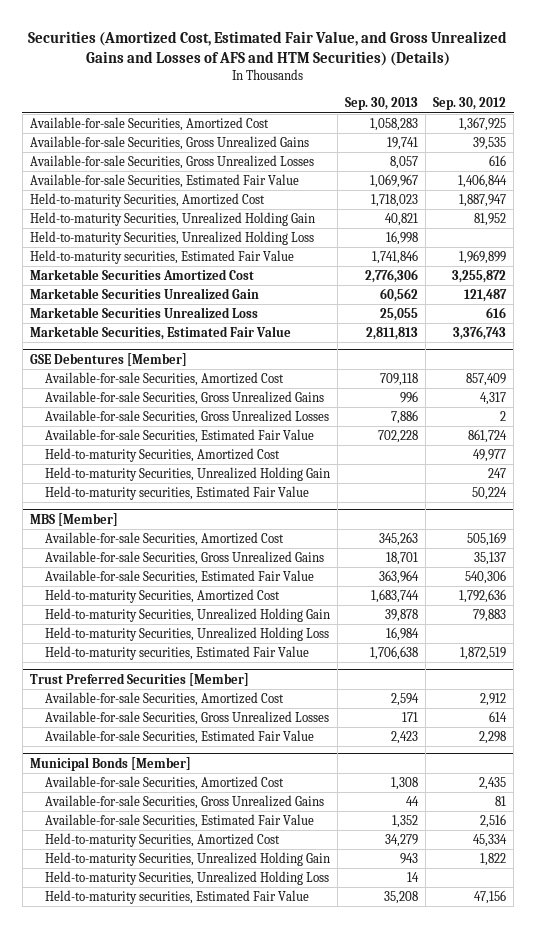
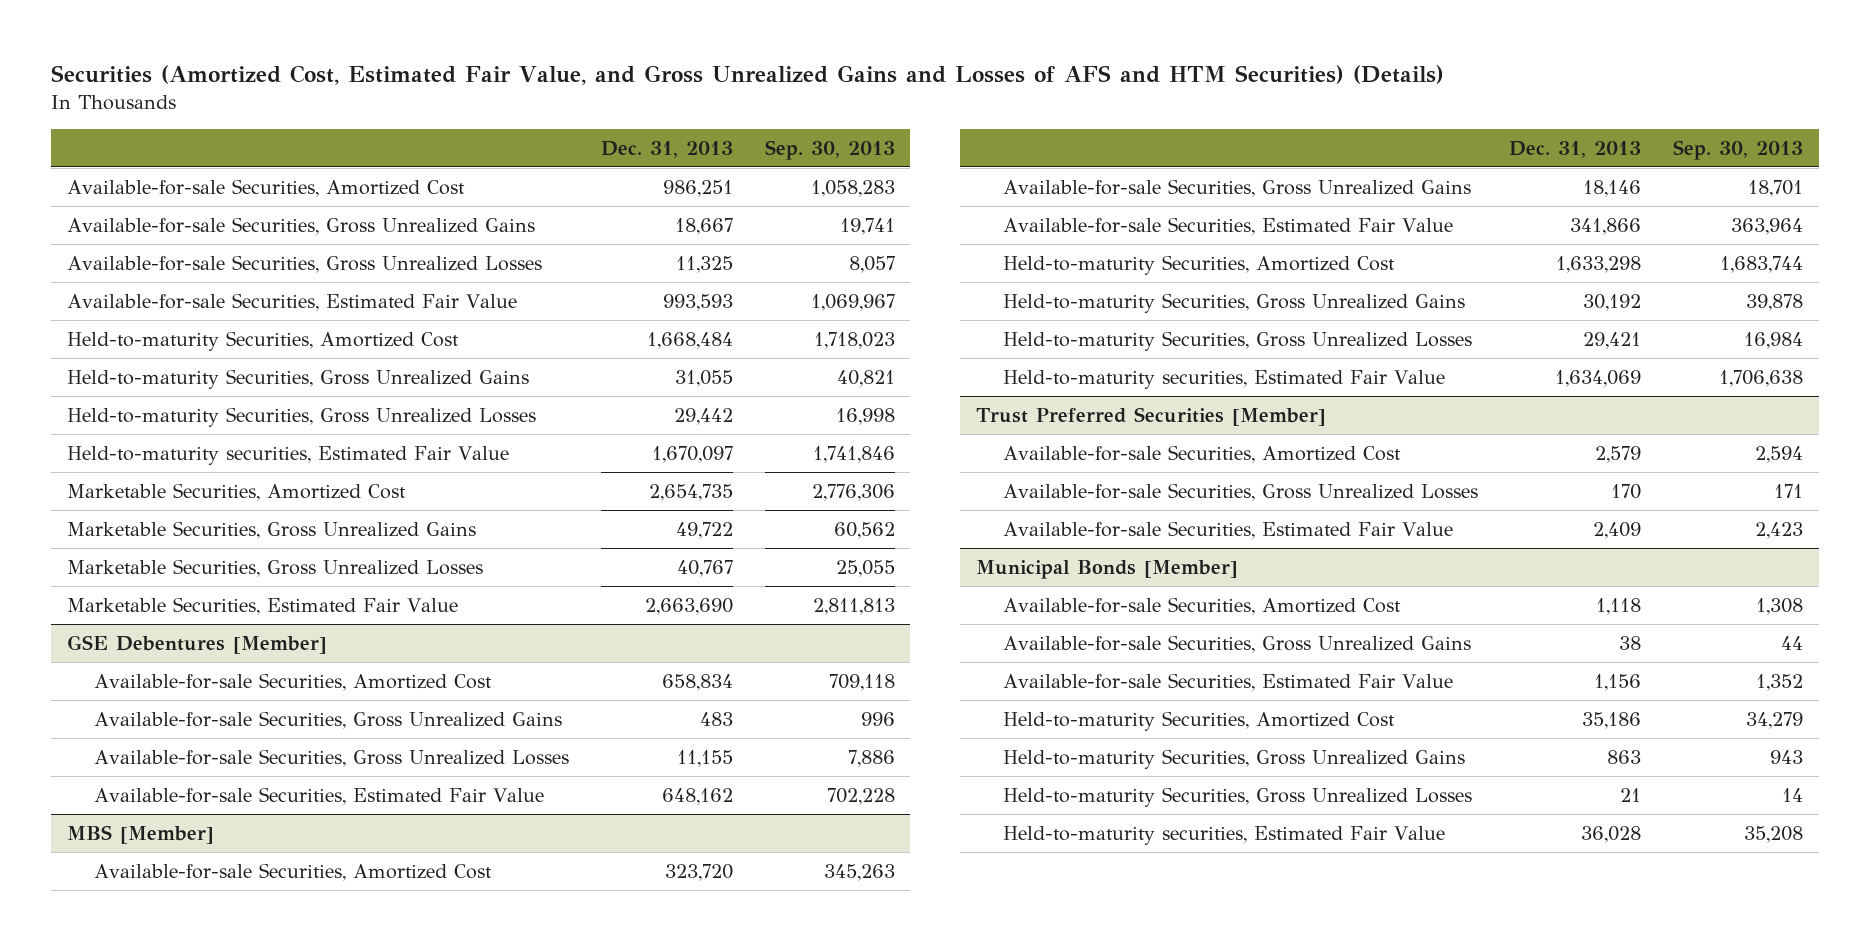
[433,97,507,111] Sep. 30, 2012 -> none
none -> [600,140,733,158] Dec. 31, 2013
[29,212,315,227] Held-to-maturity Securities, Unrealized Holding Gain -> [67,368,530,389] Held-to-maturity Securities, Gross Unrealized Gains
[29,231,314,246] Held-to-maturity Securities, Unrealized Holding Loss -> [67,406,537,427] Held-to-maturity Securities, Gross Unrealized Losses
[29,269,254,281] Marketable Securities Amortized Cost -> [67,482,407,501] Marketable Securities, Amortized Cost
[29,288,259,300] Marketable Securities Unrealized Gain -> [67,520,477,539] Marketable Securities, Gross Unrealized Gains
[29,307,258,319] Marketable Securities Unrealized Loss -> [67,558,484,577] Marketable Securities, Gross Unrealized Losses
[45,448,281,463] Held-to-maturity Securities, Amortized Cost -> none
[45,467,331,482] Held-to-maturity Securities, Unrealized Holding Gain -> none
[45,486,310,501] Held-to-maturity securities, Estimated Fair Value -> none
[45,608,331,623] Held-to-maturity Securities, Unrealized Holding Gain -> [1002,292,1465,313] Held-to-maturity Securities, Gross Unrealized Gains
[45,627,330,642] Held-to-maturity Securities, Unrealized Holding Loss -> [1002,330,1472,351] Held-to-maturity Securities, Gross Unrealized Losses
[45,852,331,867] Held-to-maturity Securities, Unrealized Holding Gain -> [1002,748,1465,769] Held-to-maturity Securities, Gross Unrealized Gains
[45,871,330,886] Held-to-maturity Securities, Unrealized Holding Loss -> [1002,786,1472,807] Held-to-maturity Securities, Gross Unrealized Losses

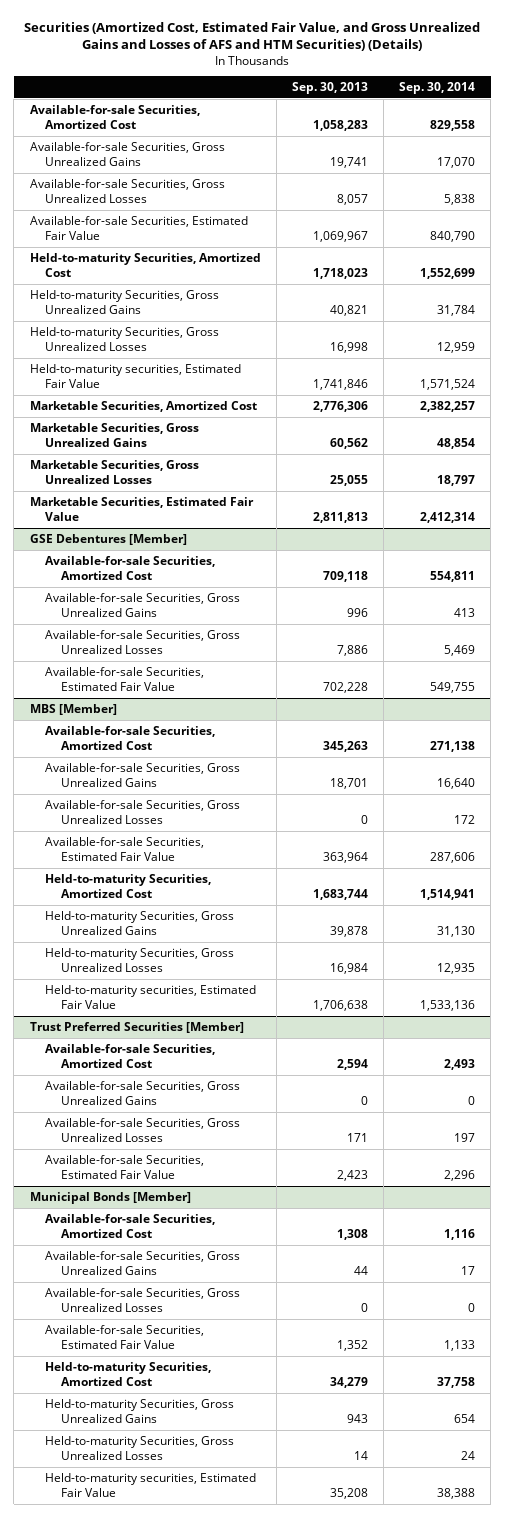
[600,140,733,158] Dec. 31, 2013 -> none
none -> [399,81,476,94] Sep. 30, 2014
none -> [45,799,241,824] Available-for-sale Securities, Gross Unrealized Losses
none -> [45,1080,241,1105] Available-for-sale Securities, Gross Unrealized Gains
none -> [45,1287,241,1312] Available-for-sale Securities, Gross Unrealized Losses

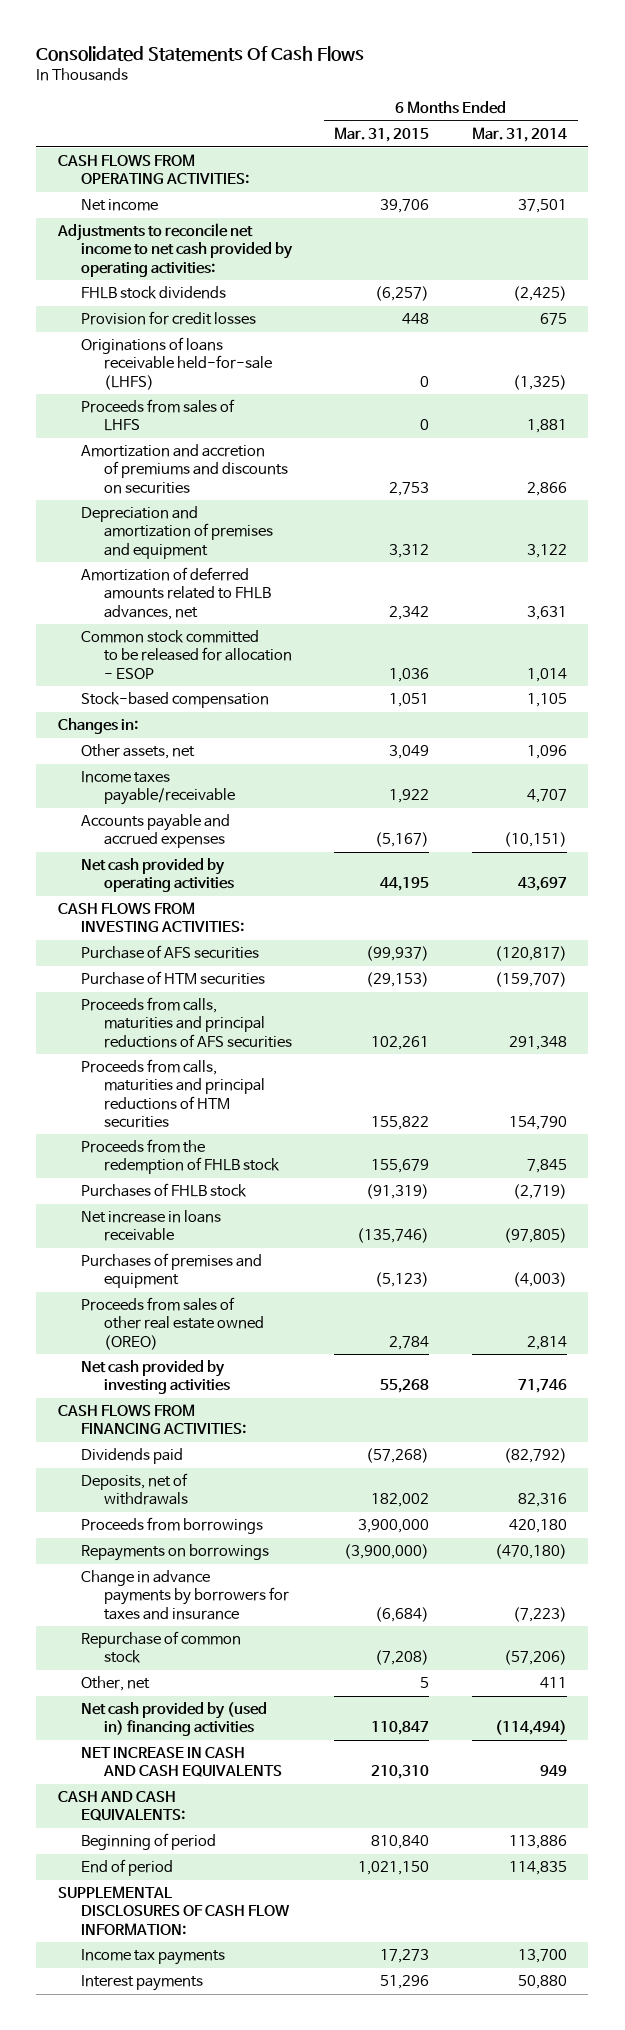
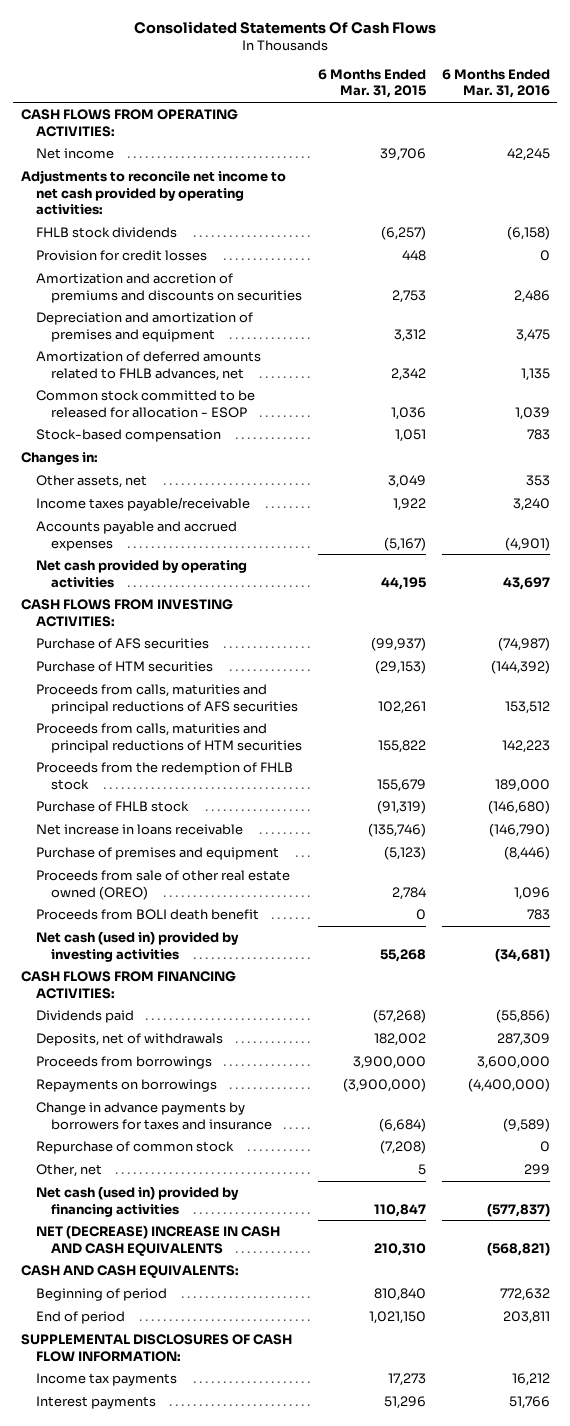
[472,127,568,143] Mar. 31, 2014 -> none
none -> [441,69,550,99] 6 Months Ended Mar. 31, 2016
[80,337,272,390] Originations of loans receivable held-for-sale (LHFS) -> none
[80,399,235,432] Proceeds from sales of LHFS -> none
[80,1183,247,1198] Purchases of FHLB stock -> [35,801,189,813] Purchase of FHLB stock
[80,1253,262,1289] Purchases of premises and equipment -> [35,847,279,861] Purchase of premises and equipment
[80,1297,264,1350] Proceeds from sales of other real estate owned (OREO) -> [35,870,290,900] Proceeds from sale of other real estate owned (OREO)
none -> [35,909,259,921] Proceeds from BOLI death benefit
[80,1360,230,1395] Net cash provided by investing activities -> [35,931,239,962] Net cash (used in) provided by investing activities
[80,1702,267,1737] Net cash provided by (used in) financing activities -> [35,1186,239,1217] Net cash (used in) provided by financing activities
[80,1747,282,1778] NET INCREASE IN CASH AND CASH EQUIVALENTS -> [35,1225,280,1256] NET (DECREASE) INCREASE IN CASH AND CASH EQUIVALENTS

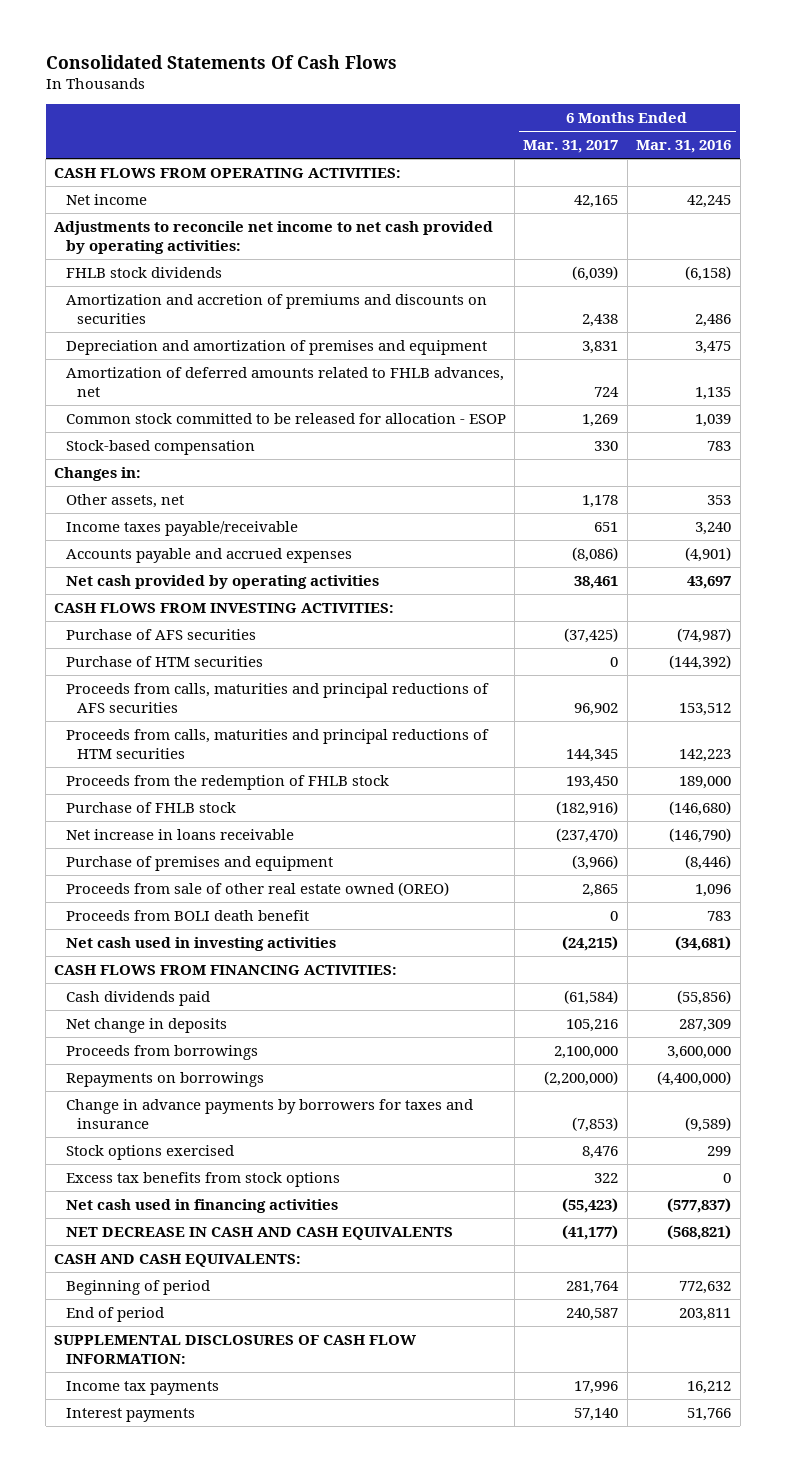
[317,69,426,99] 6 Months Ended Mar. 31, 2015 -> none
none -> [523,140,619,154] Mar. 31, 2017
[35,250,207,262] Provision for credit losses -> none
[35,931,239,962] Net cash (used in) provided by investing activities -> [65,936,336,951] Net cash used in investing activities
[35,1010,134,1024] Dividends paid -> [65,990,210,1006] Cash dividends paid
[35,1033,223,1047] Deposits, net of withdrawals -> [65,1017,227,1033] Net change in deposits
[35,1141,234,1155] Repurchase of common stock -> none
[35,1164,102,1178] Other, net -> [65,1144,234,1160] Stock options exercised
none -> [65,1171,340,1187] Excess tax benefits from stock options
[35,1186,239,1217] Net cash (used in) provided by financing activities -> [65,1198,338,1213] Net cash used in financing activities
[35,1225,280,1256] NET (DECREASE) INCREASE IN CASH AND CASH EQUIVALENTS -> [65,1226,453,1240] NET DECREASE IN CASH AND CASH EQUIVALENTS

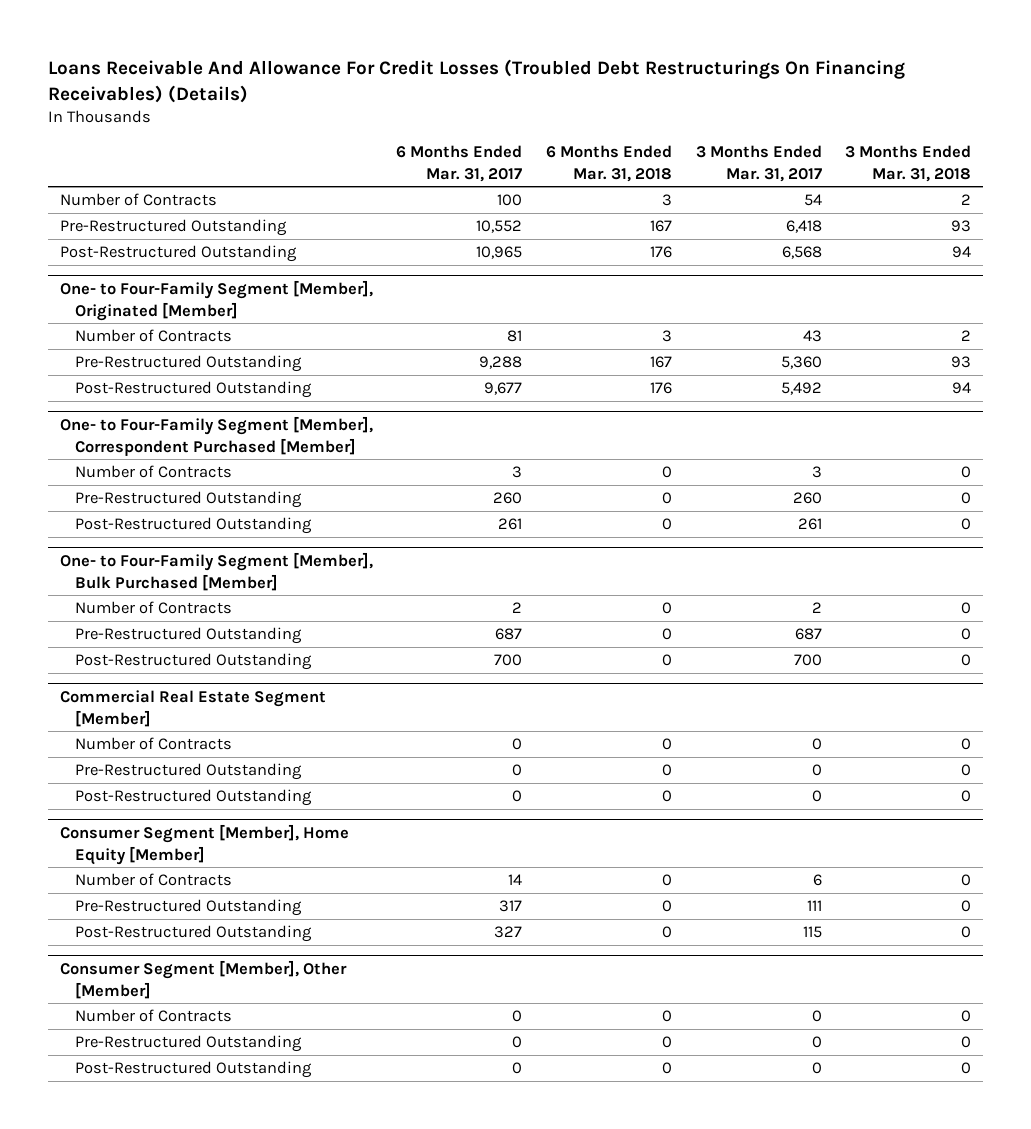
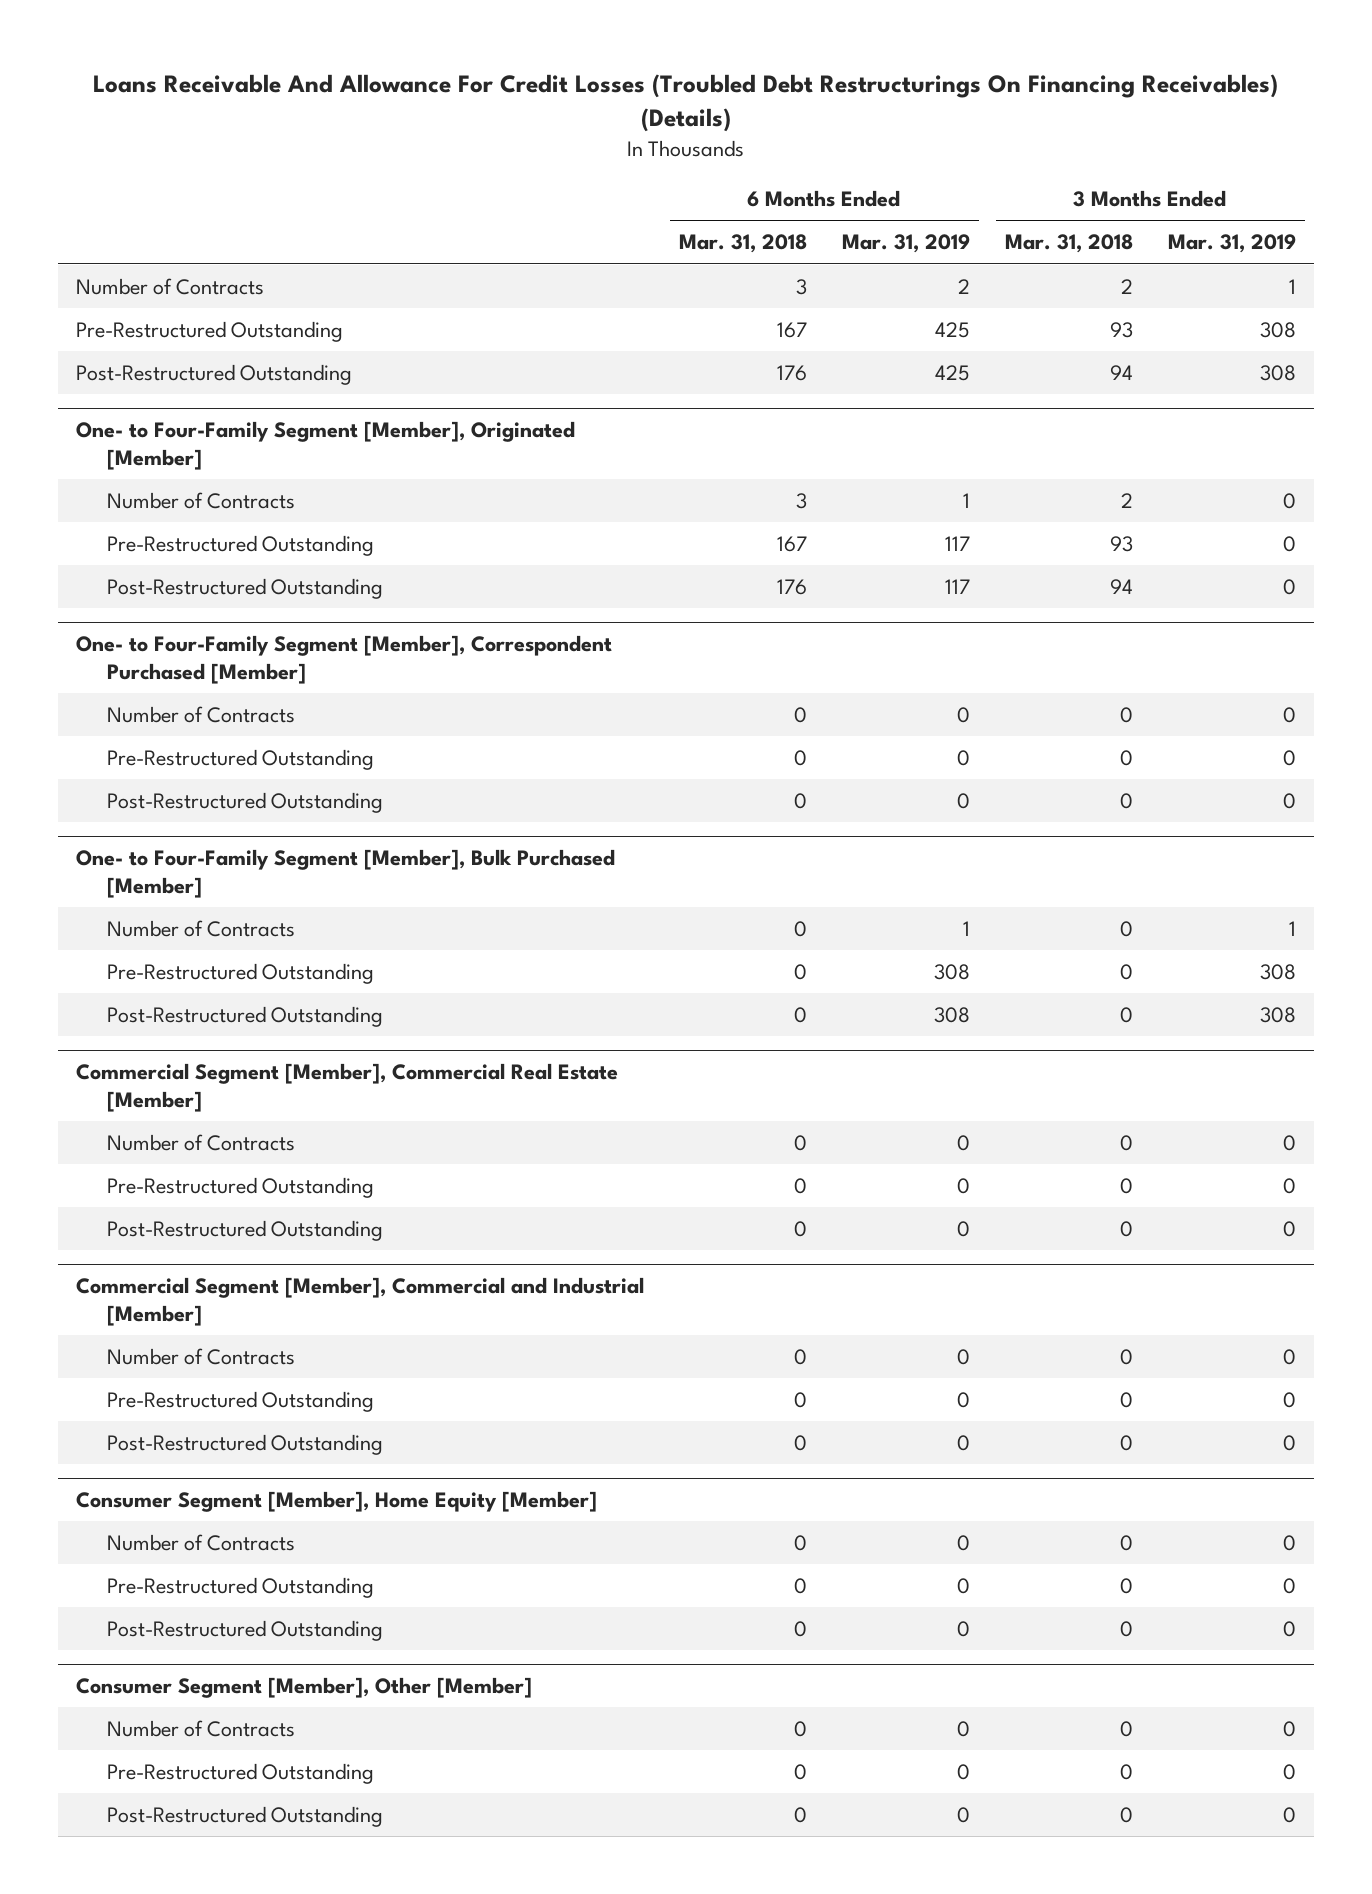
[396,145,523,182] 6 Months Ended Mar. 31, 2017 -> none
[695,145,822,182] 3 Months Ended Mar. 31, 2017 -> none
none -> [841,234,970,254] Mar. 31, 2019
none -> [1167,234,1296,254] Mar. 31, 2019
[59,690,326,727] Commercial Real Estate Segment [Member] -> [75,1062,618,1113] Commercial Segment [Member], Commercial Real Estate [Member]
none -> [75,1276,644,1327] Commercial Segment [Member], Commercial and Industrial [Member]
none -> [106,1347,295,1365] Number of Contracts
none -> [106,1390,374,1412] Pre-Restructured Outstanding
none -> [106,1433,383,1455] Post-Restructured Outstanding

